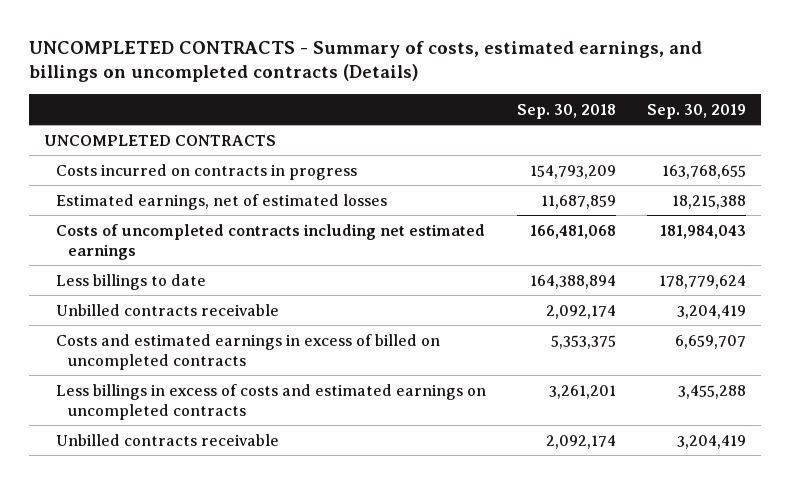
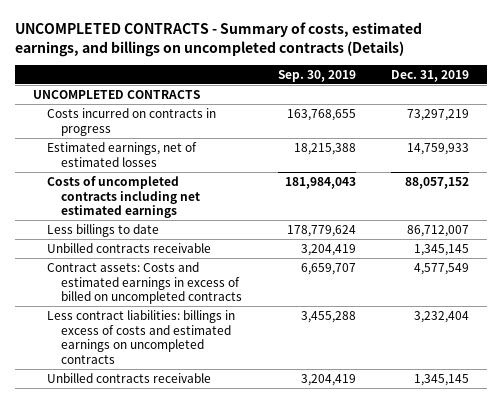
[517,103,617,119] Sep. 30, 2018 -> none
none -> [390,69,469,82] Dec. 31, 2019
[56,333,441,370] Costs and estimated earnings in excess of billed on uncompleted contracts -> [46,261,243,305] Contract assets: Costs and estimated earnings in excess of billed on uncompleted contracts
[56,383,487,420] Less billings in excess of costs and estimated earnings on uncompleted contracts -> [46,309,235,365] Less contract liabilities: billings in excess of costs and estimated earnings on uncompleted contracts

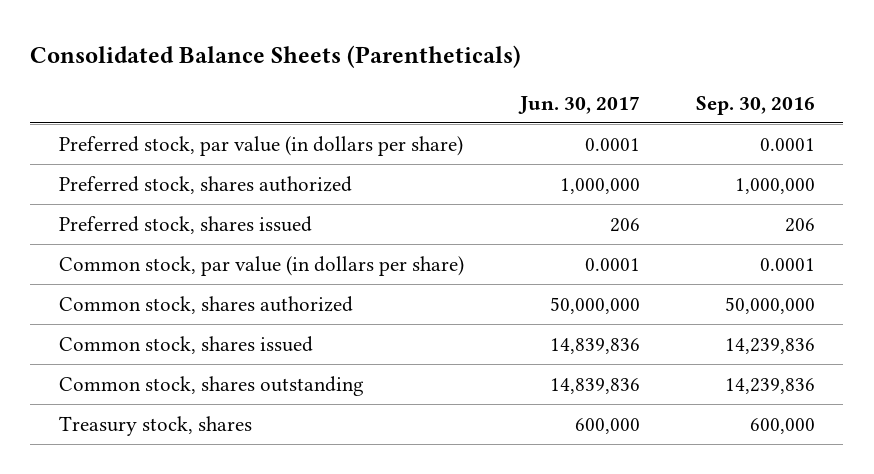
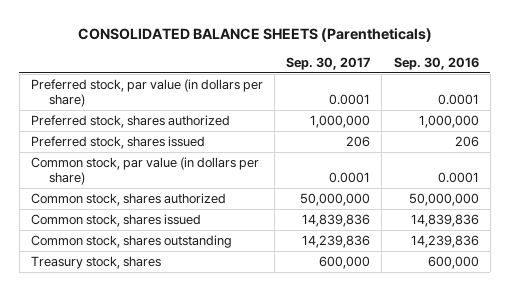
[30,44,522,68] Consolidated Balance Sheets (Parentheticals) -> [77,27,432,42] CONSOLIDATED BALANCE SHEETS (Parentheticals)
[517,95,640,114] Jun. 30, 2017 -> none
none -> [286,56,371,70] Sep. 30, 2017
[725,337,816,354] 14,239,836 -> [410,214,479,228] 14,839,836

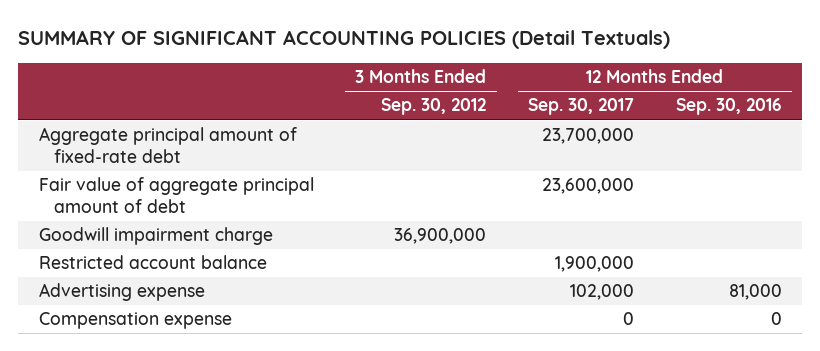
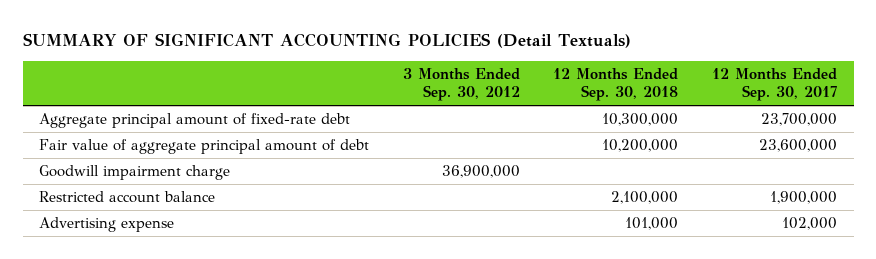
[675,98,782,116] Sep. 30, 2016 -> none
none -> [553,67,679,102] 12 Months Ended Sep. 30, 2018
[38,312,232,330] Compensation expense -> none

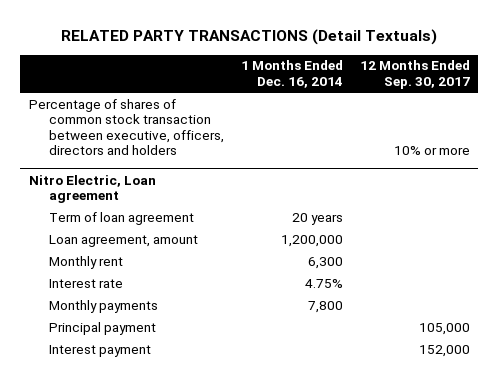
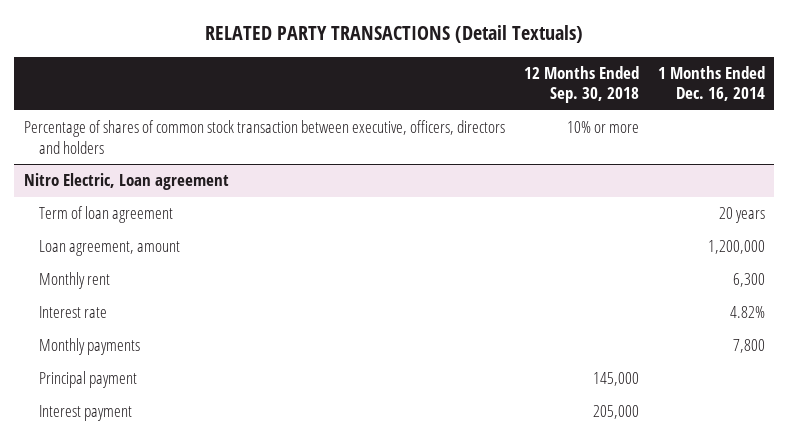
[359,60,470,89] 12 Months Ended Sep. 30, 2017 -> none
none -> [523,66,639,104] 12 Months Ended Sep. 30, 2018
[304,278,343,288] 4.75% -> [729,306,765,319] 4.82%

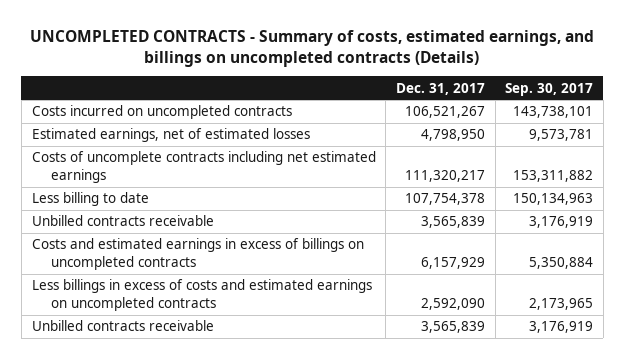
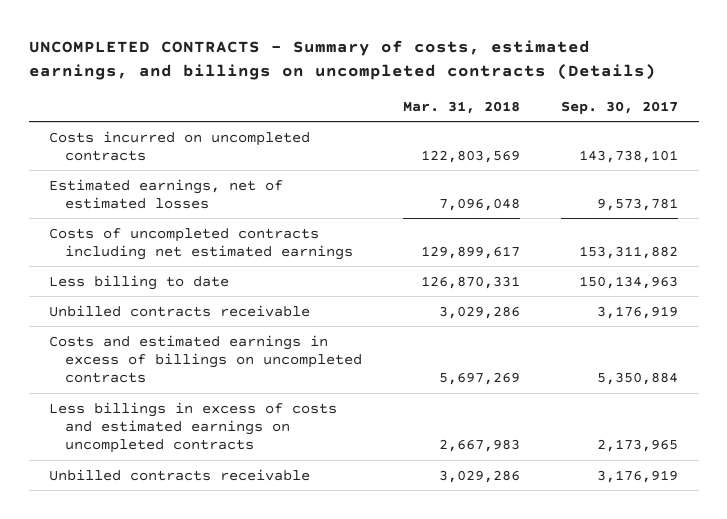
[395,82,485,95] Dec. 31, 2017 -> none
none -> [403,100,521,114] Mar. 31, 2018
[31,151,376,183] Costs of uncomplete contracts including net estimated earnings -> [49,227,354,260] Costs of uncompleted contracts including net estimated earnings

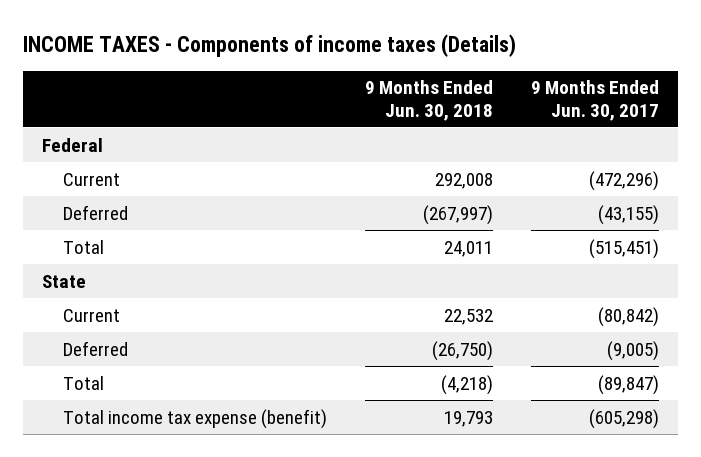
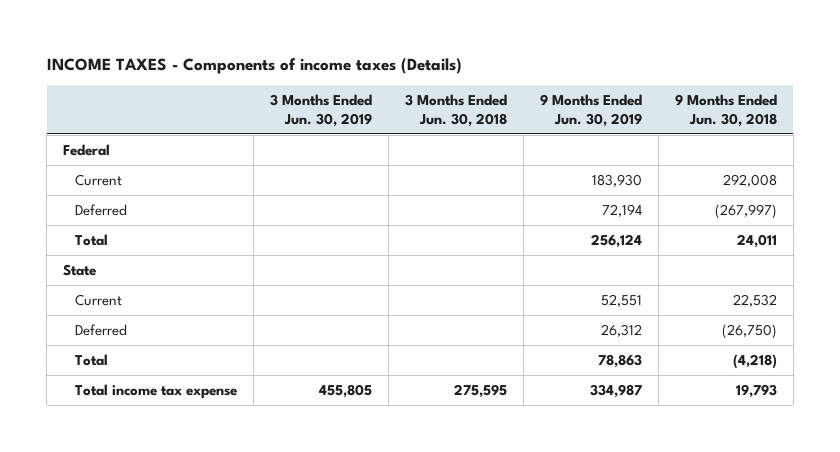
[531,80,660,121] 9 Months Ended Jun. 30, 2017 -> none
none -> [269,93,372,127] 3 Months Ended Jun. 30, 2019
none -> [404,93,507,127] 3 Months Ended Jun. 30, 2018
none -> [539,93,642,127] 9 Months Ended Jun. 30, 2019
[62,408,327,429] Total income tax expense (benefit) -> [74,383,237,399] Total income tax expense

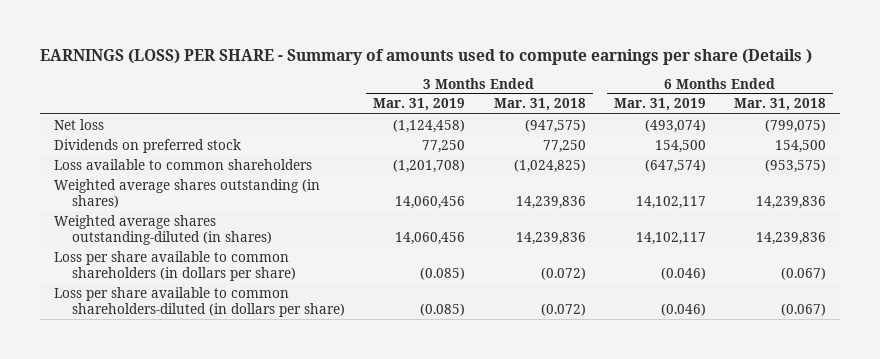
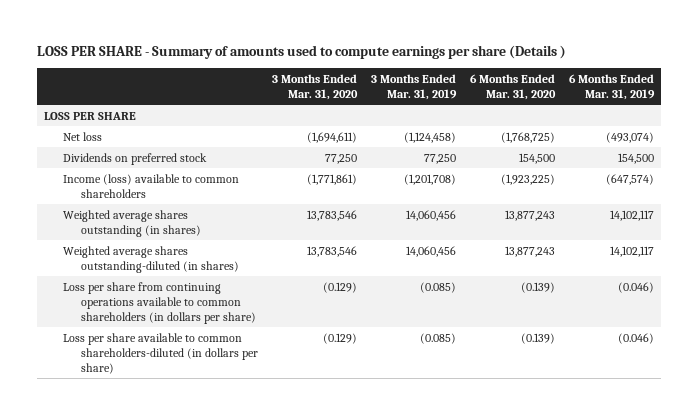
[39,48,812,65] EARNINGS (LOSS) PER SHARE - Summary of amounts used to compute earnings per share (Details ) -> [37,45,567,60] LOSS PER SHARE - Summary of amounts used to compute earnings per share (Details )
[493,98,586,112] Mar. 31, 2018 -> none
[734,98,827,112] Mar. 31, 2018 -> none
none -> [272,73,359,100] 3 Months Ended Mar. 31, 2020
none -> [469,73,556,100] 6 Months Ended Mar. 31, 2020
none -> [44,111,137,120] LOSS PER SHARE
[54,158,313,170] Loss available to common shareholders -> [62,173,239,198] Income (loss) available to common shareholders
[54,250,296,282] Loss per share available to common shareholders (in dollars per share) -> [62,281,257,324] Loss per share from continuing operations available to common shareholders (in dollars per share)

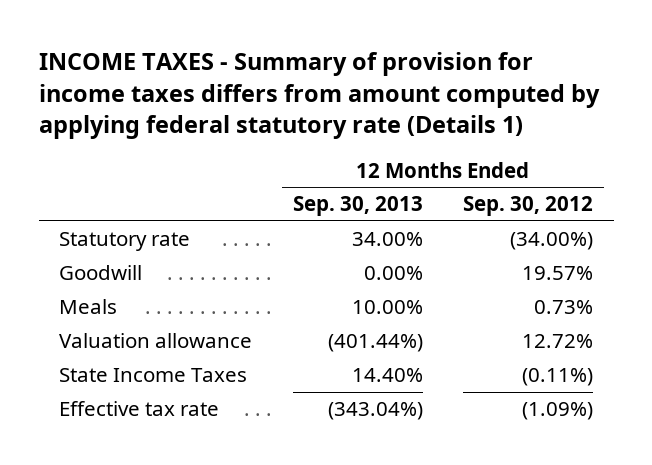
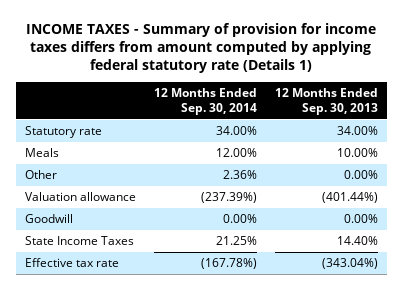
[463,196,594,217] Sep. 30, 2012 -> none
none -> [153,88,257,115] 12 Months Ended Sep. 30, 2014
none -> [24,170,57,180] Other
[58,265,142,281] Goodwill -> [24,214,73,224] Goodwill

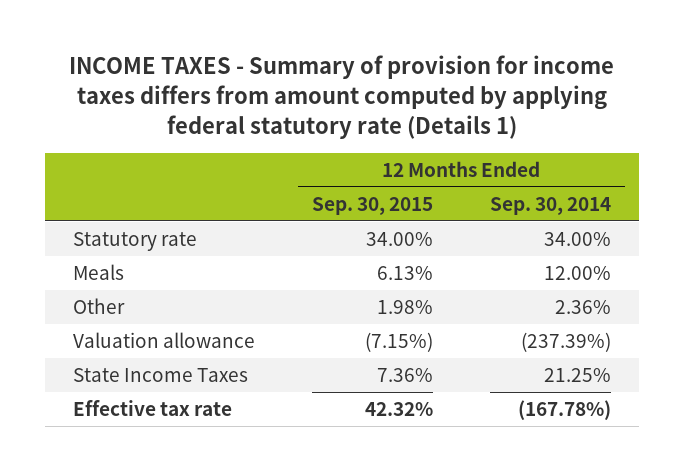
[274,88,378,115] 12 Months Ended Sep. 30, 2013 -> none
none -> [311,196,433,215] Sep. 30, 2015
[24,214,73,224] Goodwill -> none

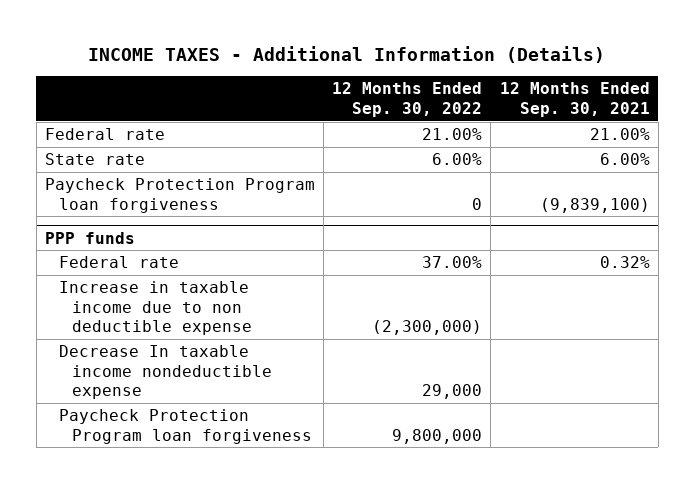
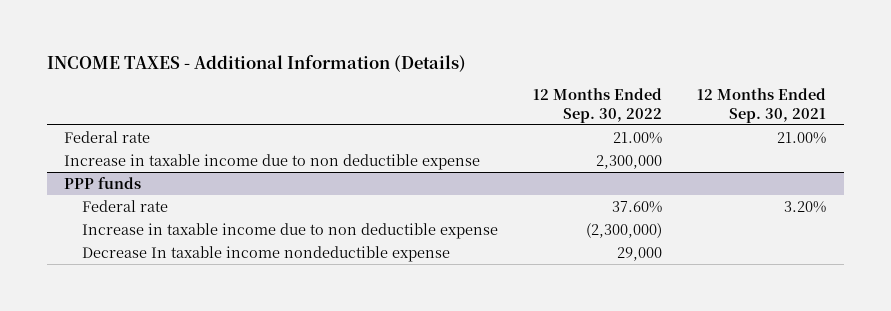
[44,153,145,166] State rate -> none
[44,178,315,213] Paycheck Protection Program loan forgiveness -> none
none -> [64,153,481,170] Increase in taxable income due to non deductible expense
[422,256,483,269] 37.00% -> [612,200,663,213] 37.60%
[599,256,650,269] 0.32% -> [784,200,827,213] 3.20%
[58,409,313,444] Paycheck Protection Program loan forgiveness -> none

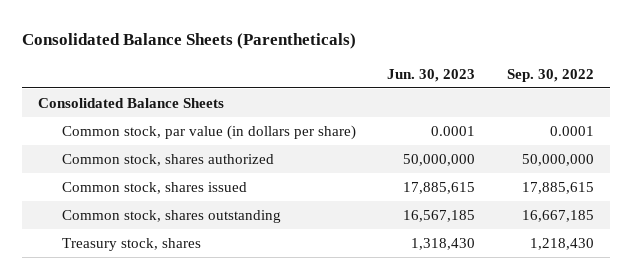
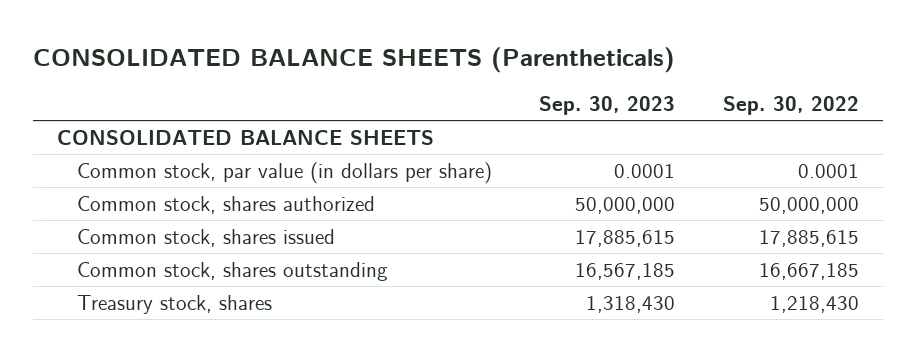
[22,33,357,50] Consolidated Balance Sheets (Parentheticals) -> [33,47,676,74] CONSOLIDATED BALANCE SHEETS (Parentheticals)
[387,68,476,82] Jun. 30, 2023 -> none
none -> [539,96,676,116] Sep. 30, 2023
[38,97,225,108] Consolidated Balance Sheets -> [57,129,435,145] CONSOLIDATED BALANCE SHEETS

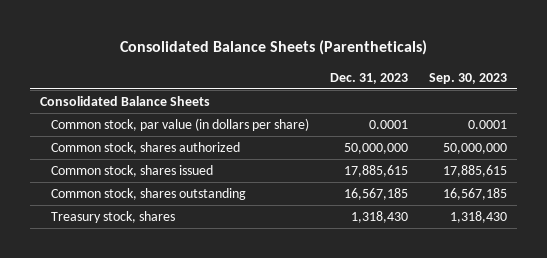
[33,47,676,74] CONSOLIDATED BALANCE SHEETS (Parentheticals) -> [119,39,427,55] Consolidated Balance Sheets (Parentheticals)
[722,96,859,116] Sep. 30, 2022 -> none
none -> [329,72,408,84] Dec. 31, 2023
[57,129,435,145] CONSOLIDATED BALANCE SHEETS -> [40,96,211,107] Consolidated Balance Sheets

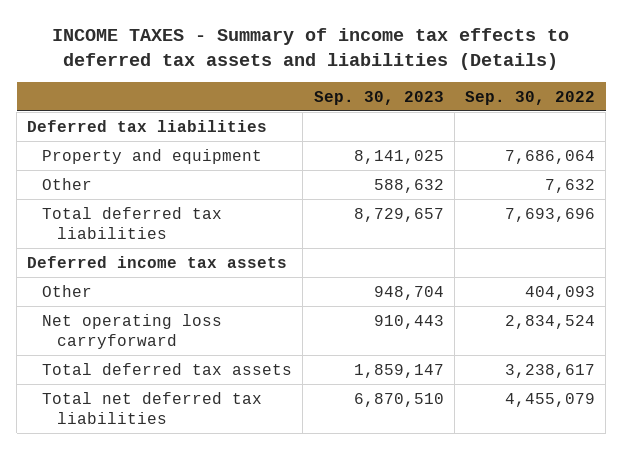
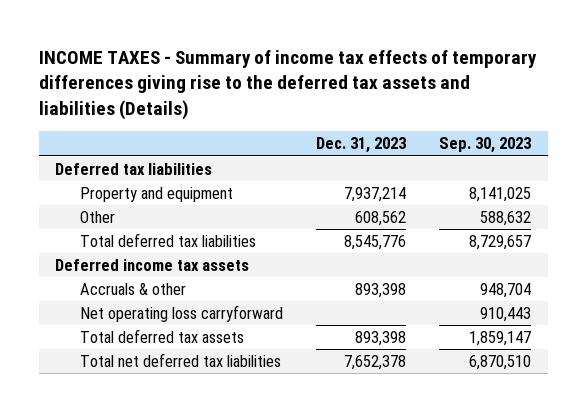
[52,28,570,71] INCOME TAXES - Summary of income tax effects to deferred tax assets and liabilities (Details) -> [38,49,537,120] INCOME TAXES - Summary of income tax effects of temporary differences giving rise to the deferred tax assets and liabilities (Details)
[465,90,596,105] Sep. 30, 2022 -> none
none -> [316,137,407,154] Dec. 31, 2023
[42,284,93,297] Other -> [79,283,186,296] Accruals & other

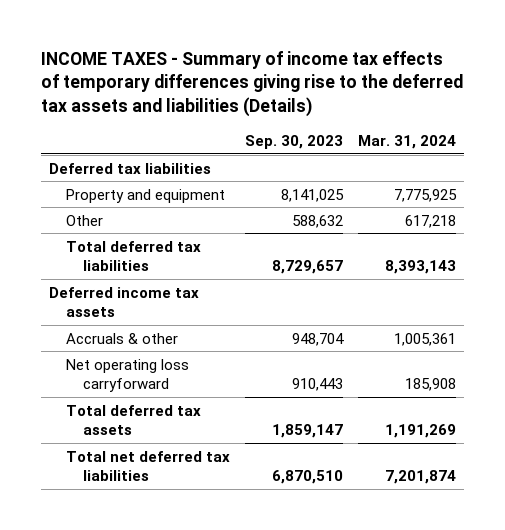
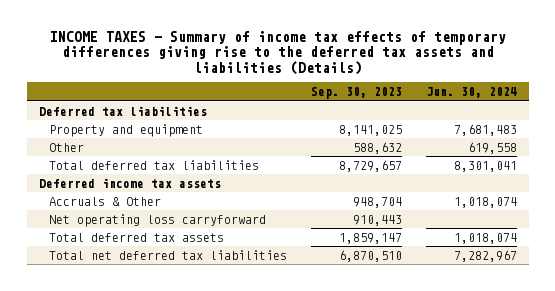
[358,134,457,149] Mar. 31, 2024 -> none
none -> [425,87,517,99] Jun. 30, 2024
[65,332,178,344] Accruals & other -> [48,196,161,206] Accruals & Other

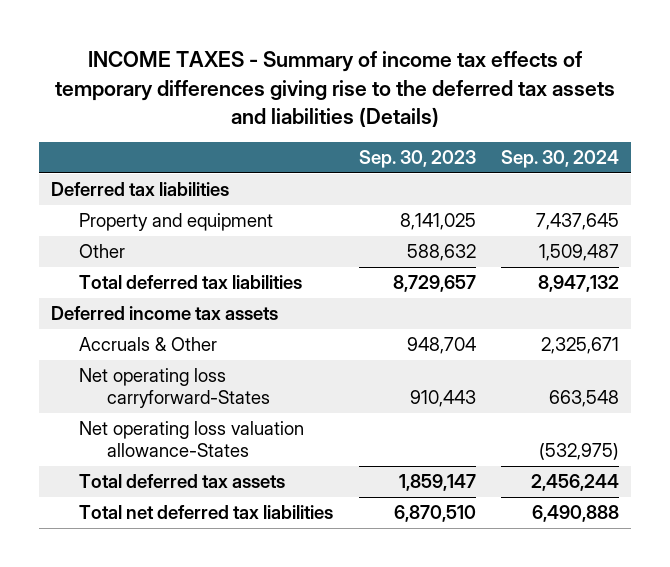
[425,87,517,99] Jun. 30, 2024 -> none
none -> [500,150,619,169] Sep. 30, 2024
[48,213,266,227] Net operating loss carryforward -> [79,367,271,409] Net operating loss carryforward-States
none -> [79,420,305,458] Net operating loss valuation allowance-States

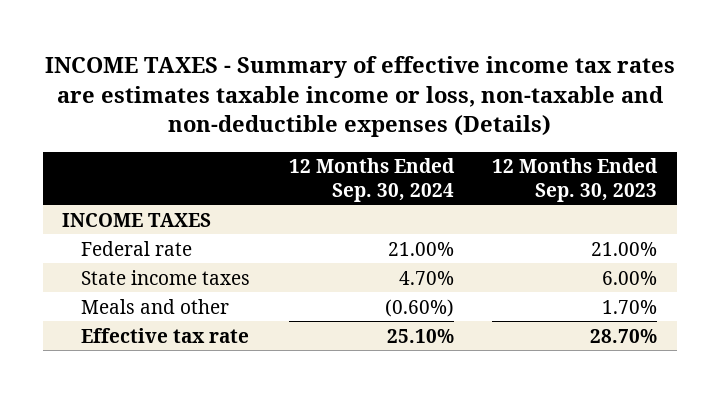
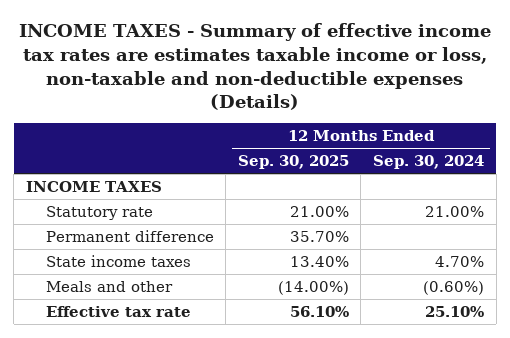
[492,158,659,202] 12 Months Ended Sep. 30, 2023 -> none
none -> [237,155,349,170] Sep. 30, 2025
[81,240,193,256] Federal rate -> [45,205,153,220] Statutory rate
none -> [45,229,214,242] Permanent difference

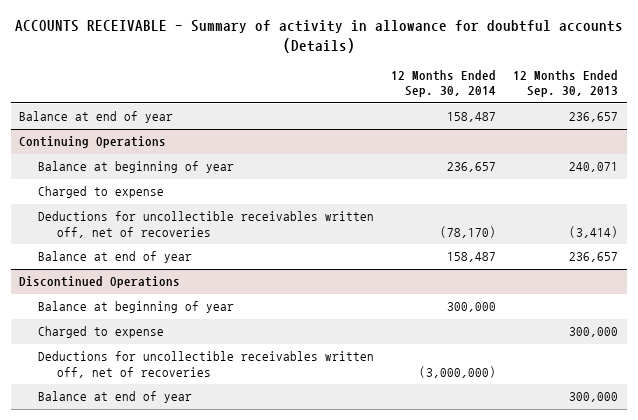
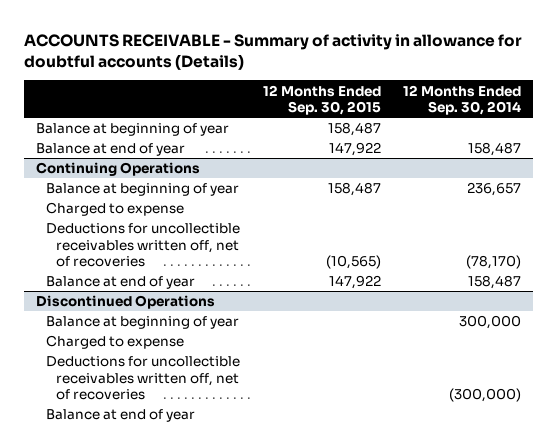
[513,70,619,98] 12 Months Ended Sep. 30, 2013 -> none
none -> [262,84,381,116] 12 Months Ended Sep. 30, 2015
none -> [35,123,229,137] Balance at beginning of year
[419,365,497,378] (3,000,000) -> [449,388,522,403] (300,000)

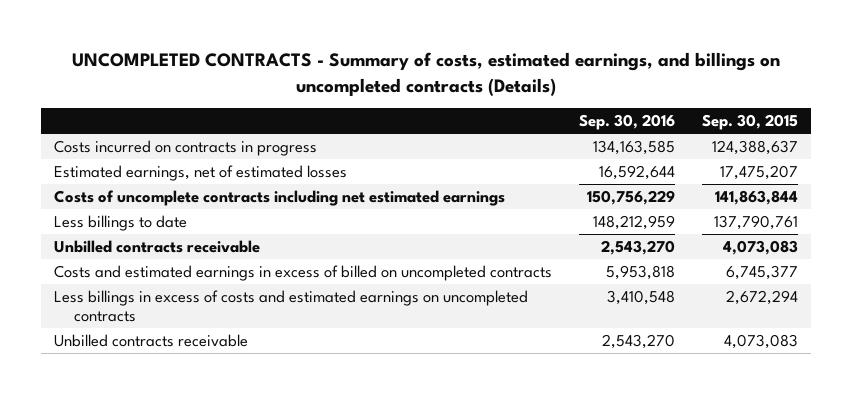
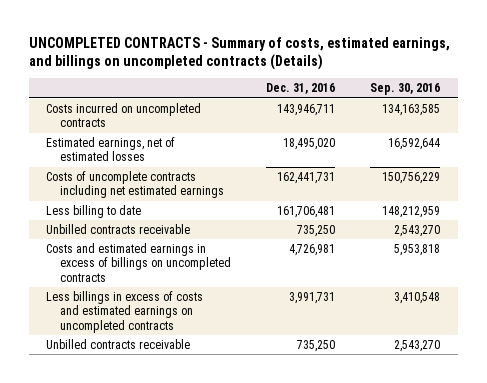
[701,114,798,131] Sep. 30, 2015 -> none
none -> [266,83,336,95] Dec. 31, 2016
[54,140,318,157] Costs incurred on contracts in progress -> [46,102,202,128] Costs incurred on uncompleted contracts
[54,215,188,232] Less billings to date -> [46,204,142,218] Less billing to date
[54,265,553,282] Costs and estimated earnings in excess of billed on uncompleted contracts -> [46,242,231,282] Costs and estimated earnings in excess of billings on uncompleted contracts

